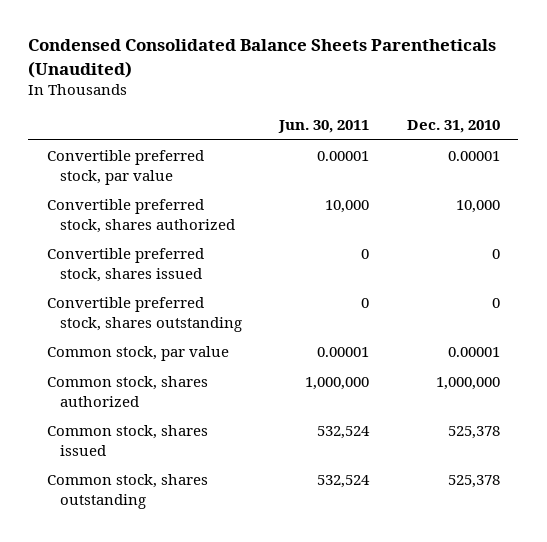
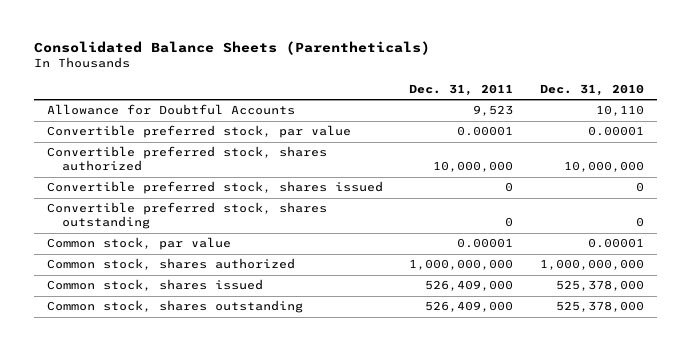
[28,39,497,78] Condensed Consolidated Balance Sheets Parentheticals (Unaudited) -> [33,40,430,55] Consolidated Balance Sheets (Parentheticals)
[278,120,370,134] Jun. 30, 2011 -> none
none -> [409,83,514,96] Dec. 31, 2011
none -> [46,104,295,116] Allowance for Doubtful Accounts
[455,200,500,214] 10,000 -> [563,161,644,173] 10,000,000
[435,377,500,391] 1,000,000 -> [539,259,644,271] 1,000,000,000
[447,426,500,440] 525,378 -> [555,280,644,292] 525,378,000
[447,475,500,489] 525,378 -> [555,301,644,313] 525,378,000

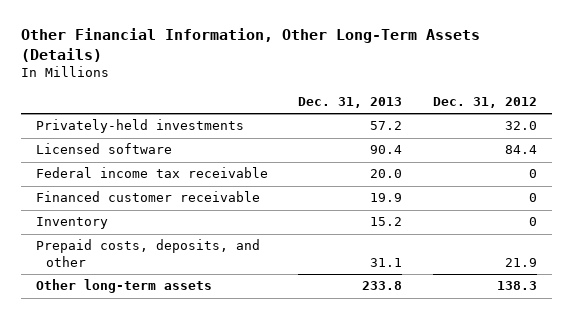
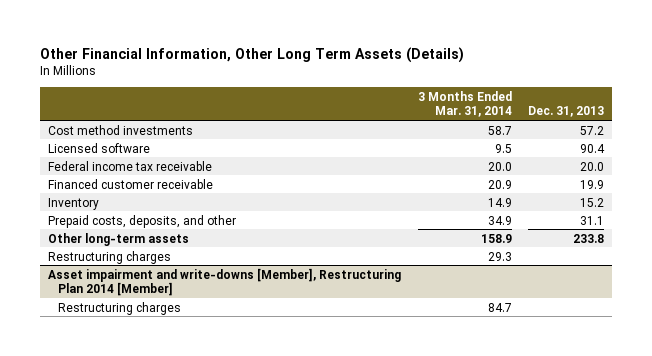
[20,28,480,62] Other Financial Information, Other Long-Term Assets (Details) -> [39,46,464,63] Other Financial Information, Other Long Term Assets (Details)
[432,97,537,109] Dec. 31, 2012 -> none
none -> [417,91,512,118] 3 Months Ended Mar. 31, 2014
[35,119,244,134] Privately-held investments -> [48,124,194,135] Cost method investments
none -> [48,250,172,264] Restructuring charges
none -> [48,267,402,296] Asset impairment and write-downs [Member], Restructuring Plan 2014 [Member]
none -> [58,301,182,315] Restructuring charges

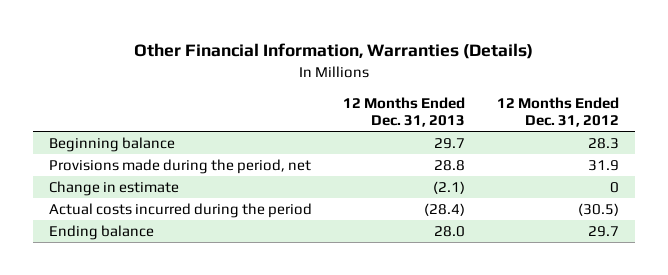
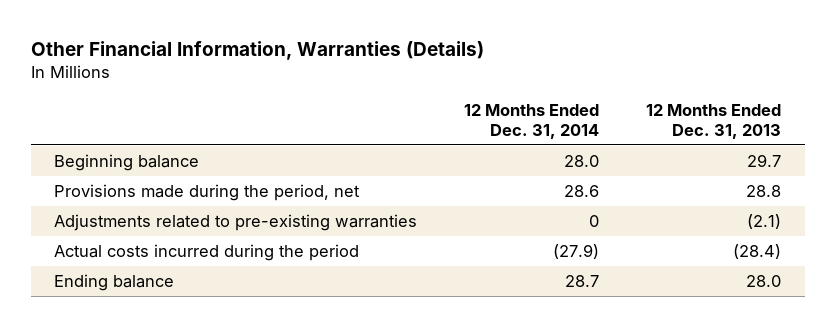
[497,96,620,128] 12 Months Ended Dec. 31, 2012 -> none
none -> [464,103,600,139] 12 Months Ended Dec. 31, 2014
[48,180,179,196] Change in estimate -> [54,214,418,232] Adjustments related to pre-existing warranties

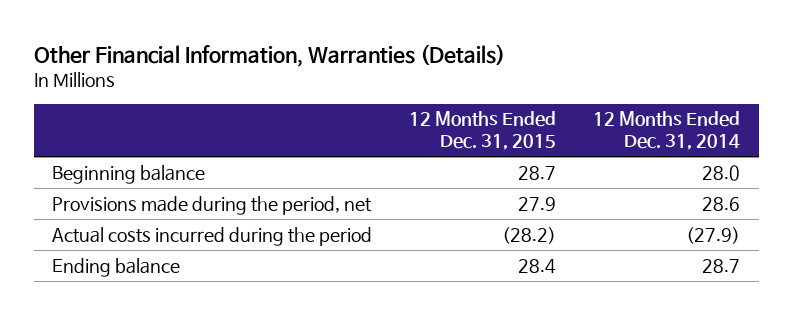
[646,103,782,139] 12 Months Ended Dec. 31, 2013 -> none
none -> [409,111,557,151] 12 Months Ended Dec. 31, 2015
[54,214,418,232] Adjustments related to pre-existing warranties -> none

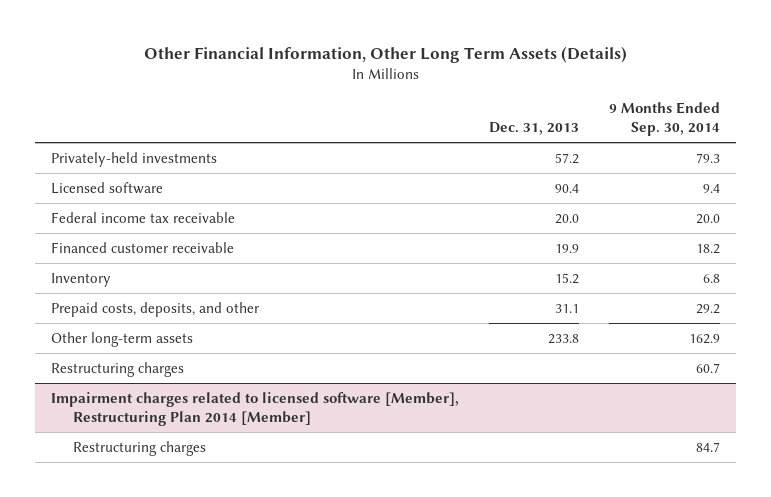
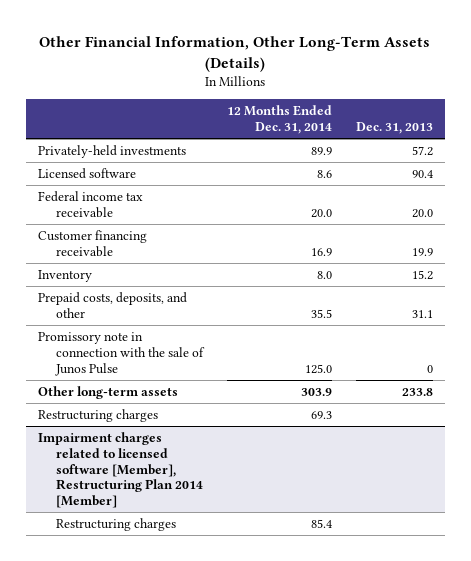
[143,45,627,63] Other Financial Information, Other Long Term Assets (Details) -> [39,35,431,72] Other Financial Information, Other Long-Term Assets (Details)
[609,102,721,137] 9 Months Ended Sep. 30, 2014 -> none
none -> [227,105,333,135] 12 Months Ended Dec. 31, 2014
[50,241,234,253] Financed customer receivable -> [37,230,147,257] Customer financing receivable
none -> [37,332,206,376] Promissory note in connection with the sale of Junos Pulse

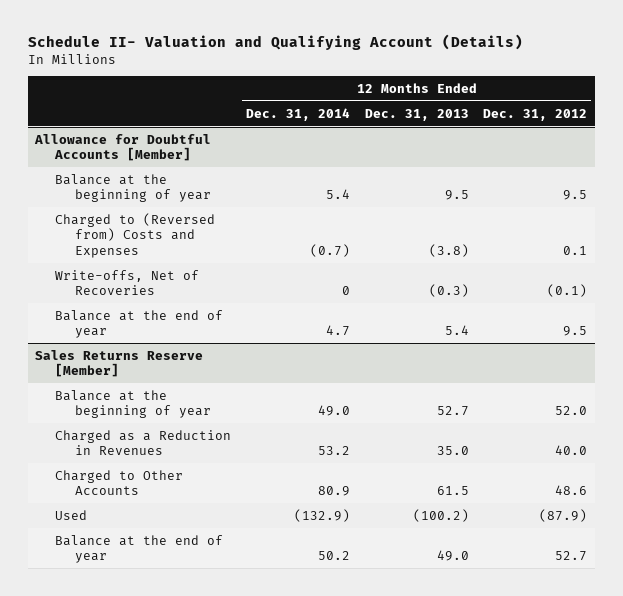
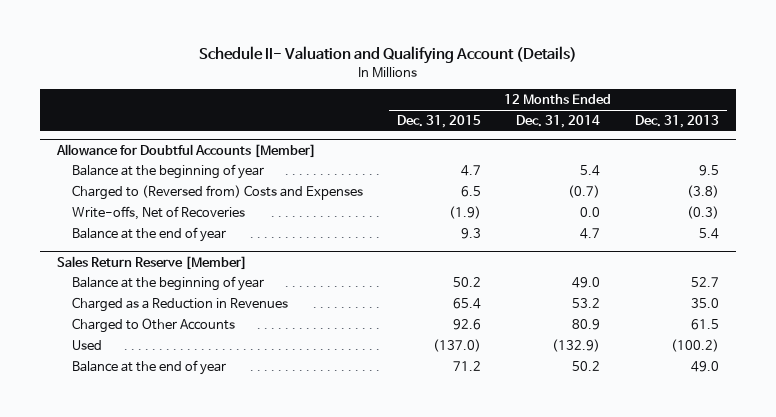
[483,108,588,121] Dec. 31, 2012 -> none
none -> [397,115,482,129] Dec. 31, 2015
[341,286,350,296] 0 -> [580,206,601,217] 0.0
[35,349,204,378] Sales Returns Reserve [Member] -> [56,255,247,270] Sales Return Reserve [Member]

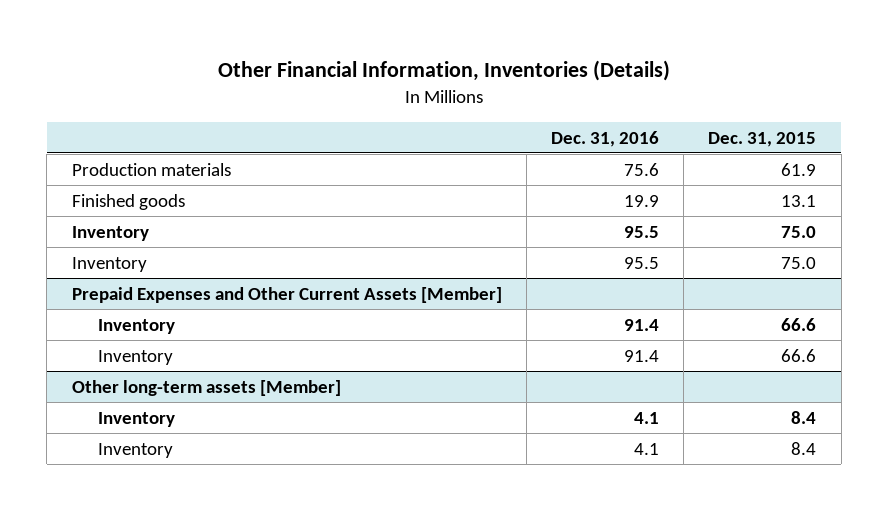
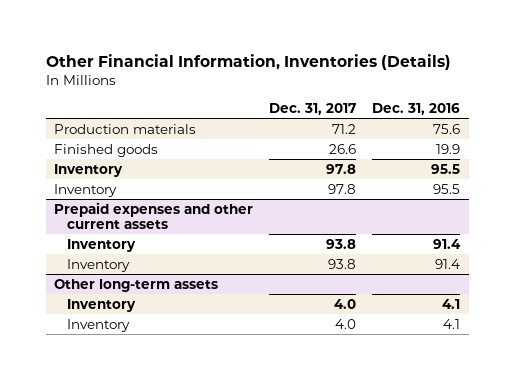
[708,131,817,147] Dec. 31, 2015 -> none
none -> [269,103,357,116] Dec. 31, 2017
[71,286,502,303] Prepaid Expenses and Other Current Assets [Member] -> [54,201,254,230] Prepaid expenses and other current assets
[71,379,341,396] Other long-term assets [Member] -> [54,278,219,292] Other long-term assets

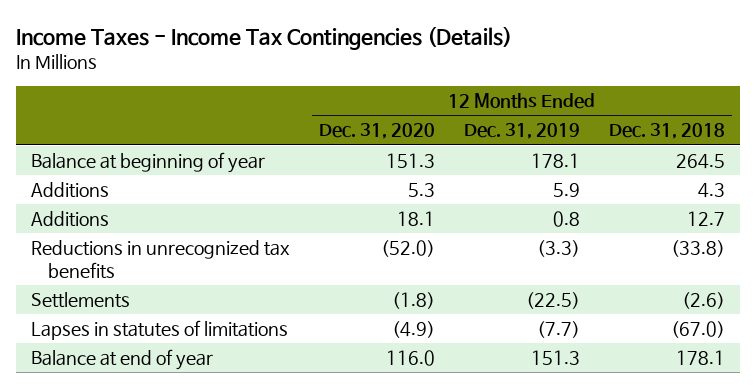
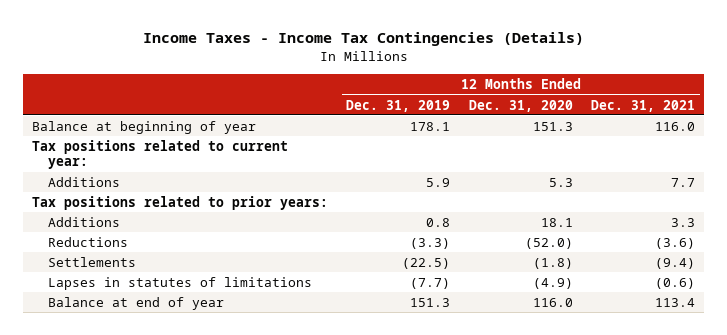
[609,123,726,140] Dec. 31, 2018 -> none
none -> [591,99,696,112] Dec. 31, 2021
none -> [32,139,289,170] Tax positions related to current year:
none -> [32,195,329,210] Tax positions related to prior years:
[30,240,290,280] Reductions in unrecognized tax benefits -> [47,236,128,247] Reductions

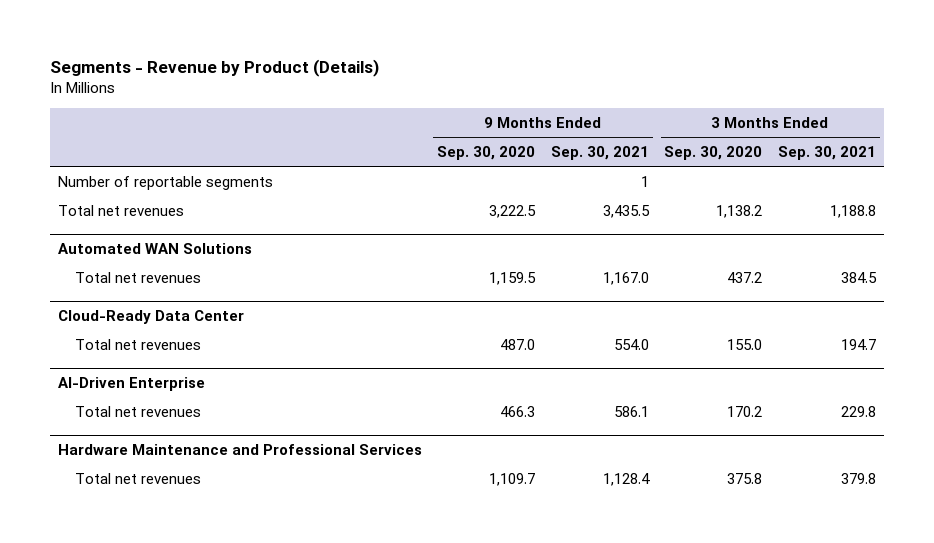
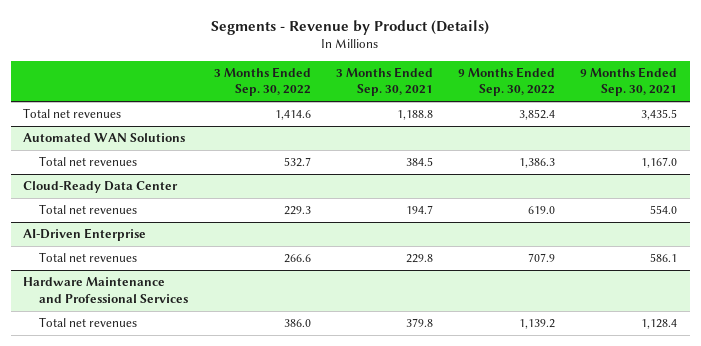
[437,145,536,160] Sep. 30, 2020 -> none
[664,145,763,160] Sep. 30, 2020 -> none
none -> [213,66,311,97] 3 Months Ended Sep. 30, 2022
none -> [458,66,556,97] 9 Months Ended Sep. 30, 2022
[57,175,273,190] Number of reportable segments -> none

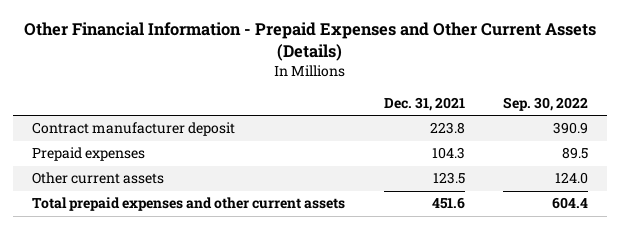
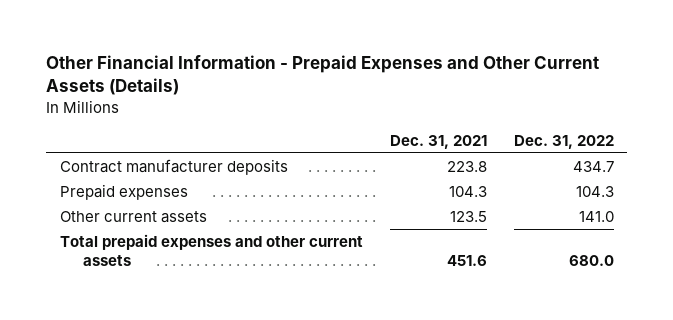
[503,96,589,111] Sep. 30, 2022 -> none
none -> [513,134,614,149] Dec. 31, 2022
[32,122,236,137] Contract manufacturer deposit -> [59,159,288,176] Contract manufacturer deposits

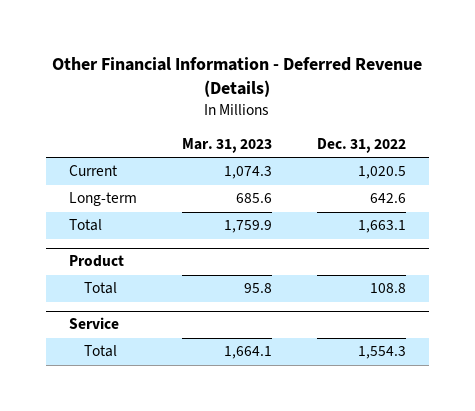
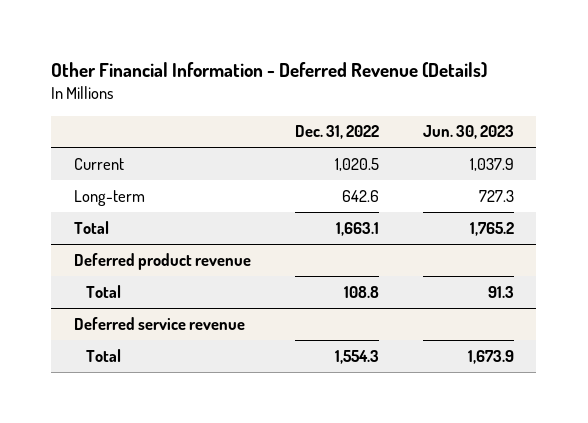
[181,137,272,153] Mar. 31, 2023 -> none
none -> [423,125,515,140] Jun. 30, 2023
[68,255,124,268] Product -> [73,252,251,270] Deferred product revenue
[68,317,119,330] Service -> [73,316,245,330] Deferred service revenue

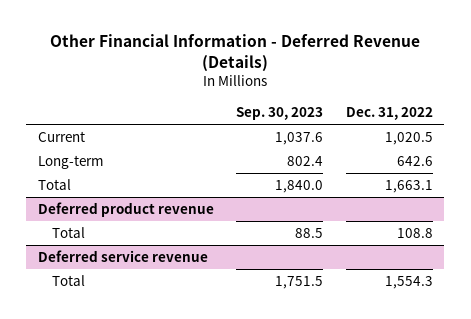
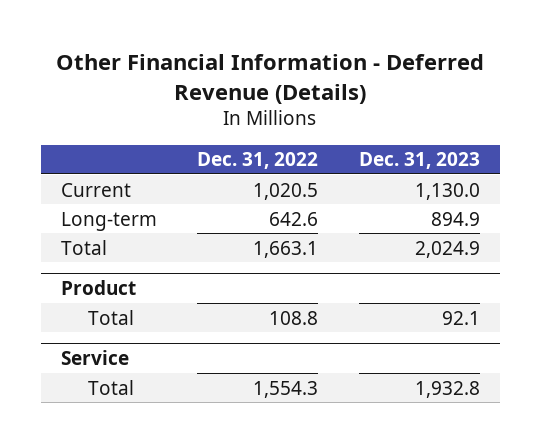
[236,106,324,120] Sep. 30, 2023 -> none
none -> [358,152,480,170] Dec. 31, 2023
[37,202,214,218] Deferred product revenue -> [60,280,136,296] Product
[37,250,208,263] Deferred service revenue -> [60,350,129,366] Service

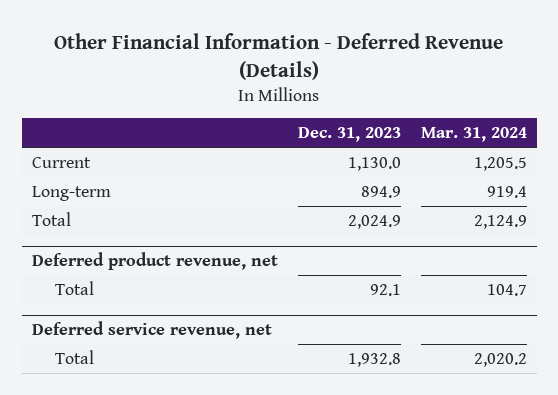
[197,152,319,170] Dec. 31, 2022 -> none
none -> [420,127,527,143] Mar. 31, 2024
[60,280,136,296] Product -> [31,251,278,270] Deferred product revenue, net
[60,350,129,366] Service -> [31,320,272,339] Deferred service revenue, net

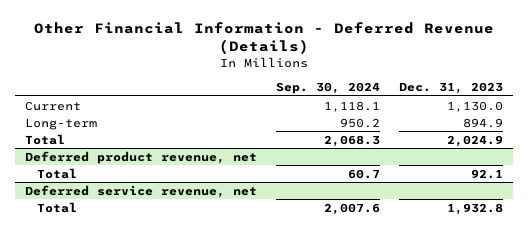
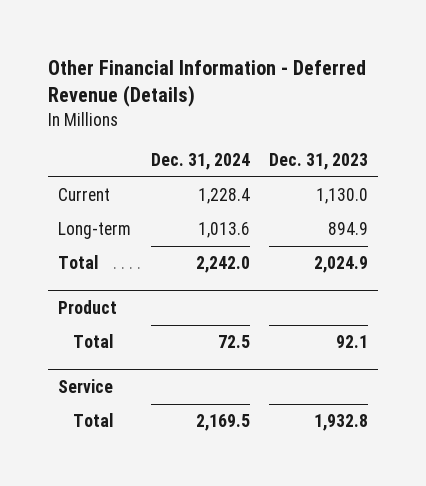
[275,82,380,95] Sep. 30, 2024 -> none
none -> [150,153,250,171] Dec. 31, 2024
[24,150,257,164] Deferred product revenue, net -> [58,299,118,314] Product
[24,184,257,198] Deferred service revenue, net -> [58,378,114,393] Service

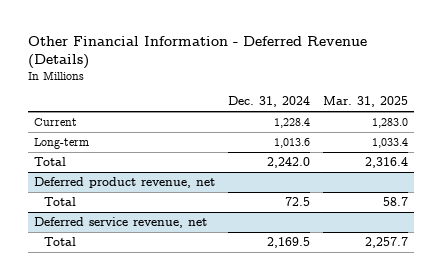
[269,153,369,171] Dec. 31, 2023 -> none
none -> [322,96,408,108] Mar. 31, 2025
[58,299,118,314] Product -> [34,177,216,189] Deferred product revenue, net
[58,378,114,393] Service -> [34,217,208,229] Deferred service revenue, net

